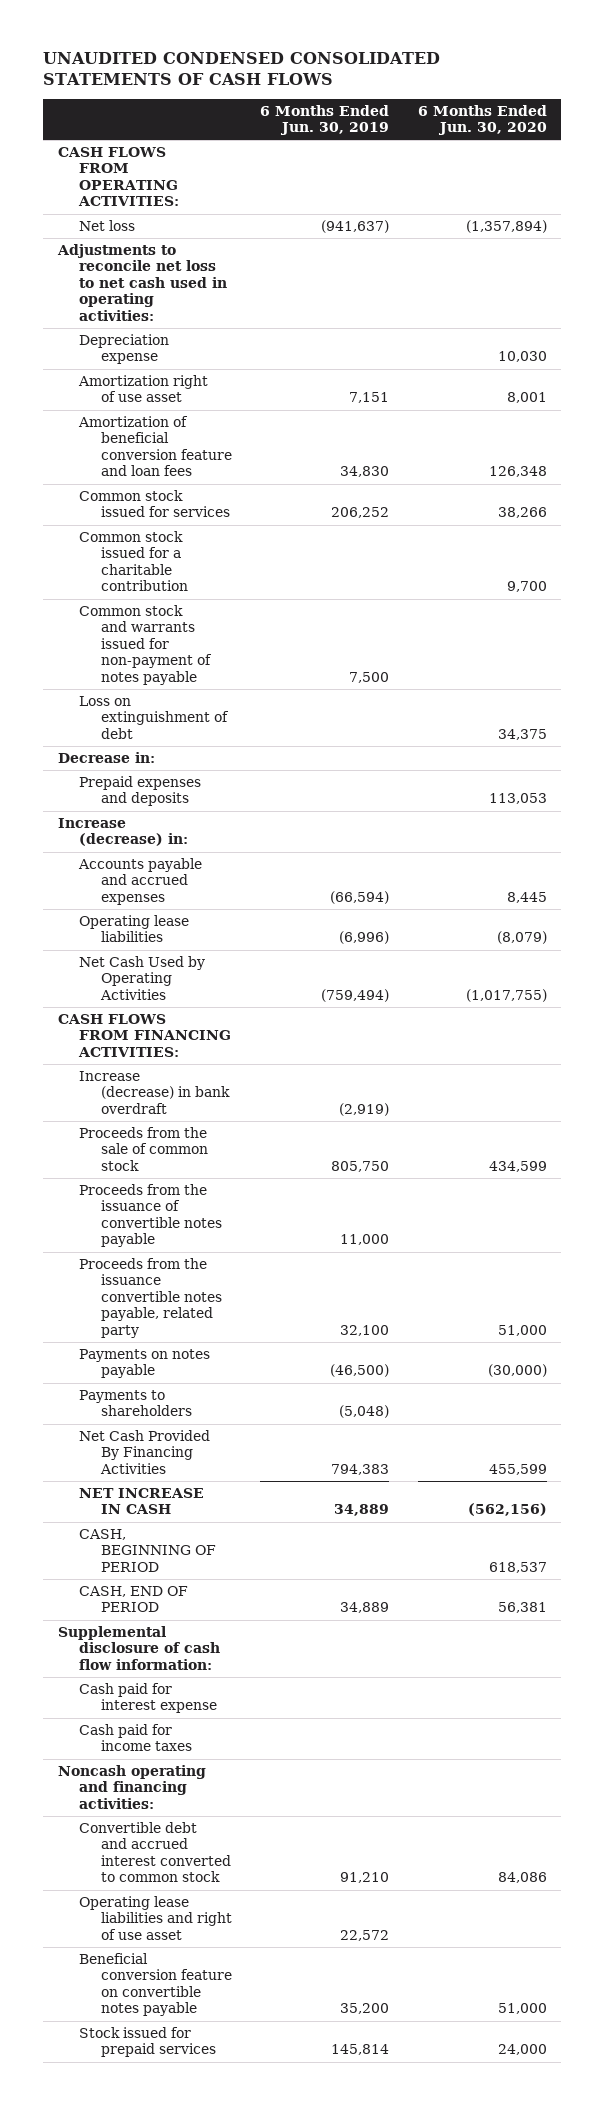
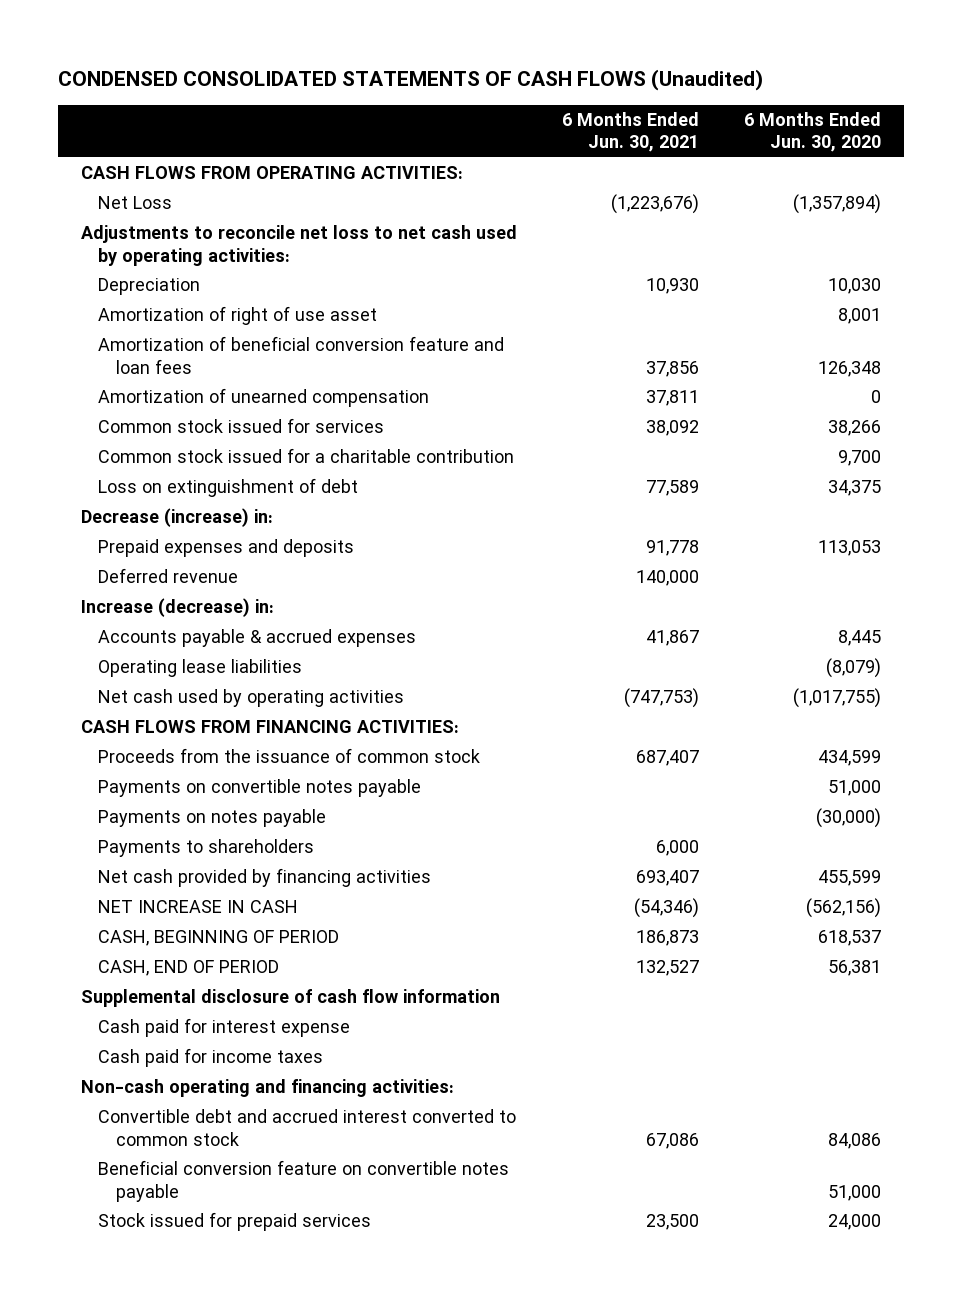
[43,52,441,86] UNAUDITED CONDENSED CONSOLIDATED STATEMENTS OF CASH FLOWS -> [58,69,764,92] CONDENSED CONSOLIDATED STATEMENTS OF CASH FLOWS (Unaudited)
[260,104,390,136] 6 Months Ended Jun. 30, 2019 -> none
none -> [562,112,700,153] 6 Months Ended Jun. 30, 2021
[79,219,136,231] Net loss -> [98,196,173,210] Net Loss
[56,243,228,321] Adjustments to reconcile net loss to net cash used in operating activities: -> [80,225,517,266] Adjustments to reconcile net loss to net cash used by operating activities:
[79,333,170,365] Depreciation expense -> [98,278,201,296] Depreciation
[78,374,209,403] Amortization right of use asset -> [98,306,378,326] Amortization of right of use asset
none -> [98,388,430,408] Amortization of unearned compensation
[79,604,212,685] Common stock and warrants issued for non-payment of notes payable -> none
[57,751,155,763] Decrease in: -> [80,508,273,528] Decrease (increase) in:
none -> [98,568,239,584] Deferred revenue
[78,857,203,905] Accounts payable and accrued expenses -> [98,629,417,648] Accounts payable & accrued expenses
[79,955,206,1000] Net Cash Used by Operating Activities -> [98,689,405,708] Net cash used by operating activities
[79,1070,230,1114] Increase (decrease) in bank overdraft -> none
[79,1183,222,1248] Proceeds from the issuance of convertible notes payable -> none
[79,1257,222,1338] Proceeds from the issuance convertible notes payable, related party -> none
[79,1126,208,1171] Proceeds from the sale of common stock -> [98,748,481,764] Proceeds from the issuance of common stock
none -> [98,779,422,798] Payments on convertible notes payable
[79,1429,211,1474] Net Cash Provided By Financing Activities -> [98,868,432,888] Net cash provided by financing activities
[57,1625,221,1670] Supplemental disclosure of cash flow information: -> [80,989,500,1008] Supplemental disclosure of cash flow information
[57,1764,206,1809] Noncash operating and financing activities: -> [80,1079,454,1098] Non-cash operating and financing activities:
[79,1895,232,1940] Operating lease liabilities and right of use asset -> none

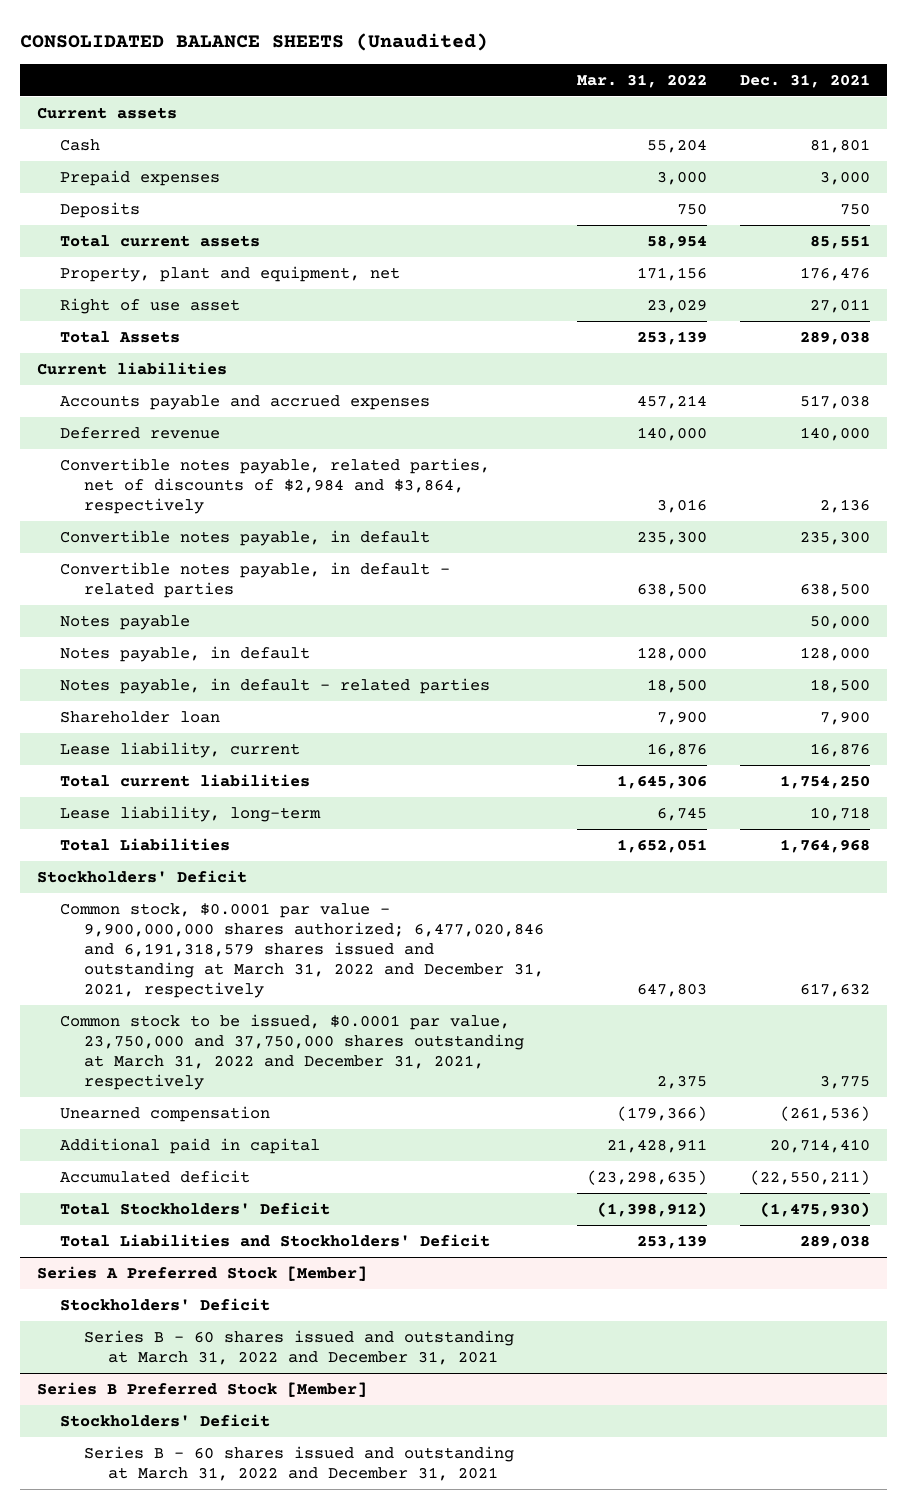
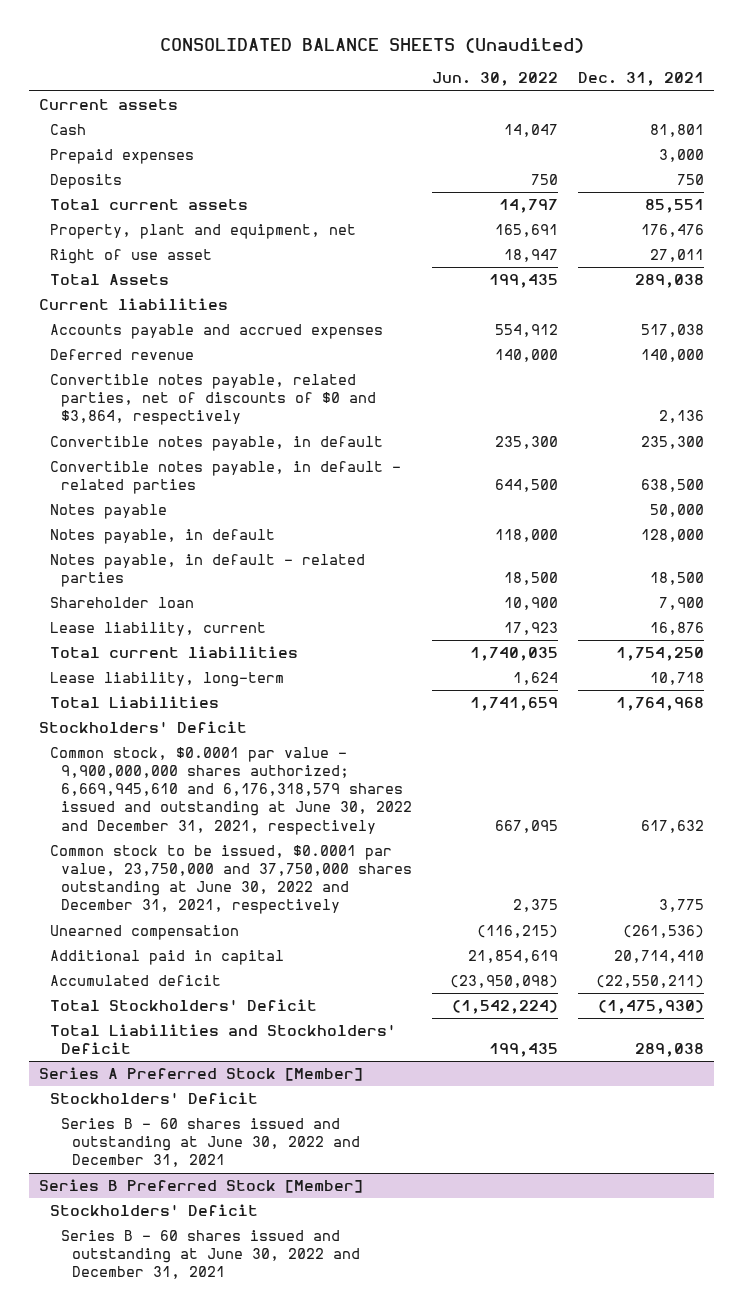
[577,73,708,88] Mar. 31, 2022 -> none
none -> [432,72,559,87] Jun. 30, 2022
[60,457,491,514] Convertible notes payable, related parties, net of discounts of $2,984 and $3,864, respectively -> [50,374,377,426] Convertible notes payable, related parties, net of discounts of $0 and $3,864, respectively
[60,902,544,998] Common stock, $0.0001 par value - 9,900,000,000 shares authorized; 6,477,020,846 and 6,191,318,579 shares issued and outstanding at March 31, 2022 and December 31, 2021, respectively -> [50,747,413,835] Common stock, $0.0001 par value - 9,900,000,000 shares authorized; 6,669,945,610 and 6,176,318,579 shares issued and outstanding at June 30, 2022 and December 31, 2021, respectively
[60,1013,524,1090] Common stock to be issued, $0.0001 par value, 23,750,000 and 37,750,000 shares outstanding at March 31, 2022 and December 31, 2021, respectively -> [50,845,413,915] Common stock to be issued, $0.0001 par value, 23,750,000 and 37,750,000 shares outstanding at June 30, 2022 and December 31, 2021, respectively
[83,1329,514,1365] Series B - 60 shares issued and outstanding at March 31, 2022 and December 31, 2021 -> [61,1118,361,1168] Series B - 60 shares issued and outstanding at June 30, 2022 and December 31, 2021
[83,1445,514,1481] Series B - 60 shares issued and outstanding at March 31, 2022 and December 31, 2021 -> [61,1230,361,1280] Series B - 60 shares issued and outstanding at June 30, 2022 and December 31, 2021

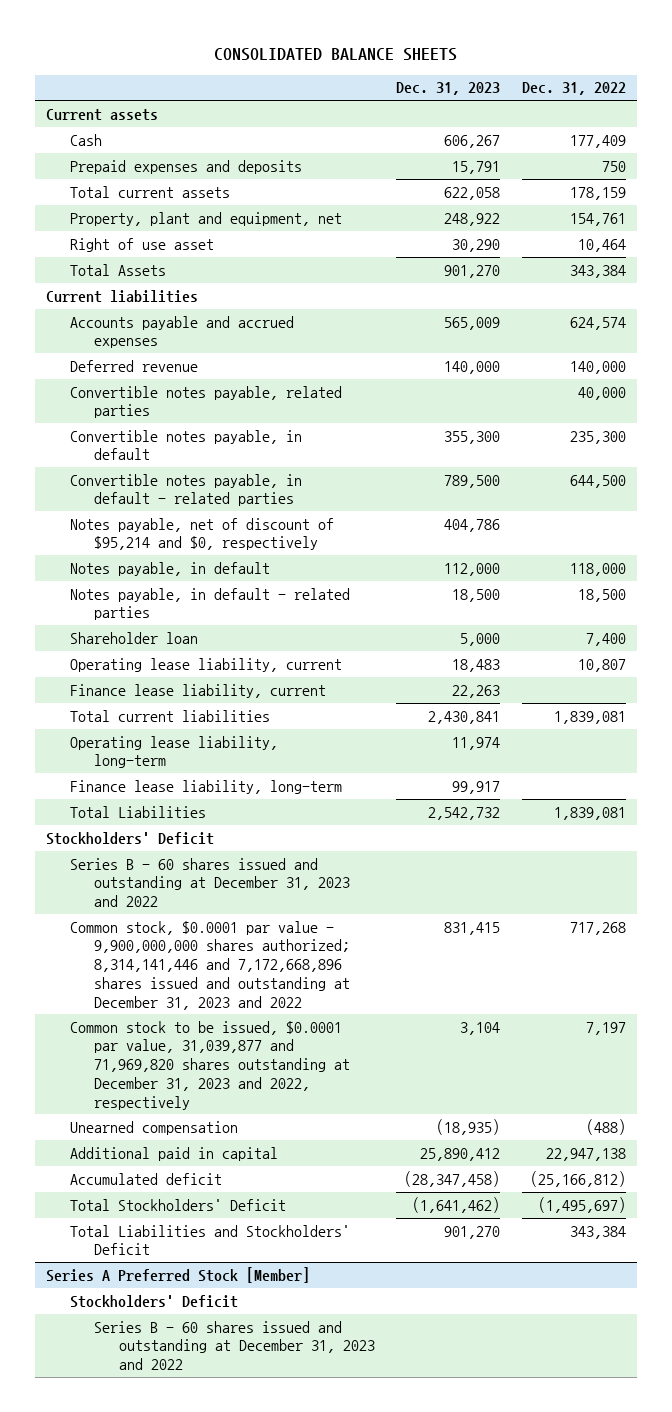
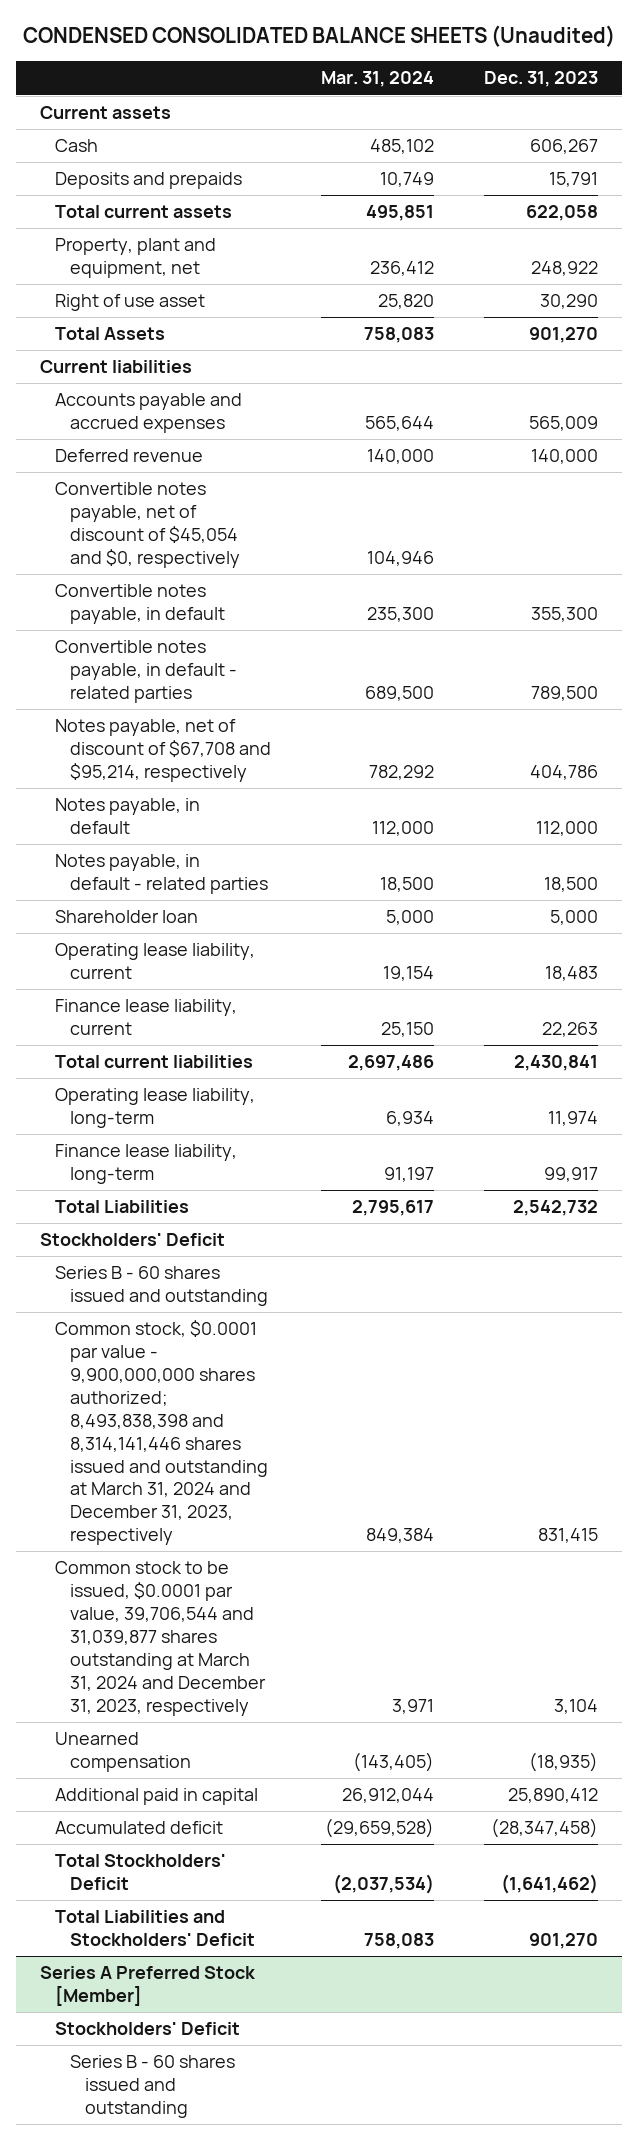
[213,48,457,62] CONSOLIDATED BALANCE SHEETS -> [22,25,615,48] CONDENSED CONSOLIDATED BALANCE SHEETS (Unaudited)
[521,82,626,96] Dec. 31, 2022 -> none
none -> [320,71,434,88] Mar. 31, 2024
[70,159,303,174] Prepaid expenses and deposits -> [55,172,243,190] Deposits and prepaids
[70,385,343,419] Convertible notes payable, related parties -> none
none -> [55,482,241,568] Convertible notes payable, net of discount of $45,054 and $0, respectively
[70,517,335,551] Notes payable, net of discount of $95,214 and $0, respectively -> [55,719,272,782] Notes payable, net of discount of $67,708 and $95,214, respectively
[70,857,351,908] Series B - 60 shares issued and outstanding at December 31, 2023 and 2022 -> [55,1266,269,1307] Series B - 60 shares issued and outstanding
[70,920,351,1010] Common stock, $0.0001 par value - 9,900,000,000 shares authorized; 8,314,141,446 and 7,172,668,896 shares issued and outstanding at December 31, 2023 and 2022 -> [55,1320,269,1546] Common stock, $0.0001 par value - 9,900,000,000 shares authorized; 8,493,838,398 and 8,314,141,446 shares issued and outstanding at March 31, 2024 and December 31, 2023, respectively
[70,1020,351,1110] Common stock to be issued, $0.0001 par value, 31,039,877 and 71,969,820 shares outstanding at December 31, 2023 and 2022, respectively -> [55,1561,267,1716] Common stock to be issued, $0.0001 par value, 39,706,544 and 31,039,877 shares outstanding at March 31, 2024 and December 31, 2023, respectively
[94,1320,375,1371] Series B - 60 shares issued and outstanding at December 31, 2023 and 2022 -> [70,2055,236,2118] Series B - 60 shares issued and outstanding

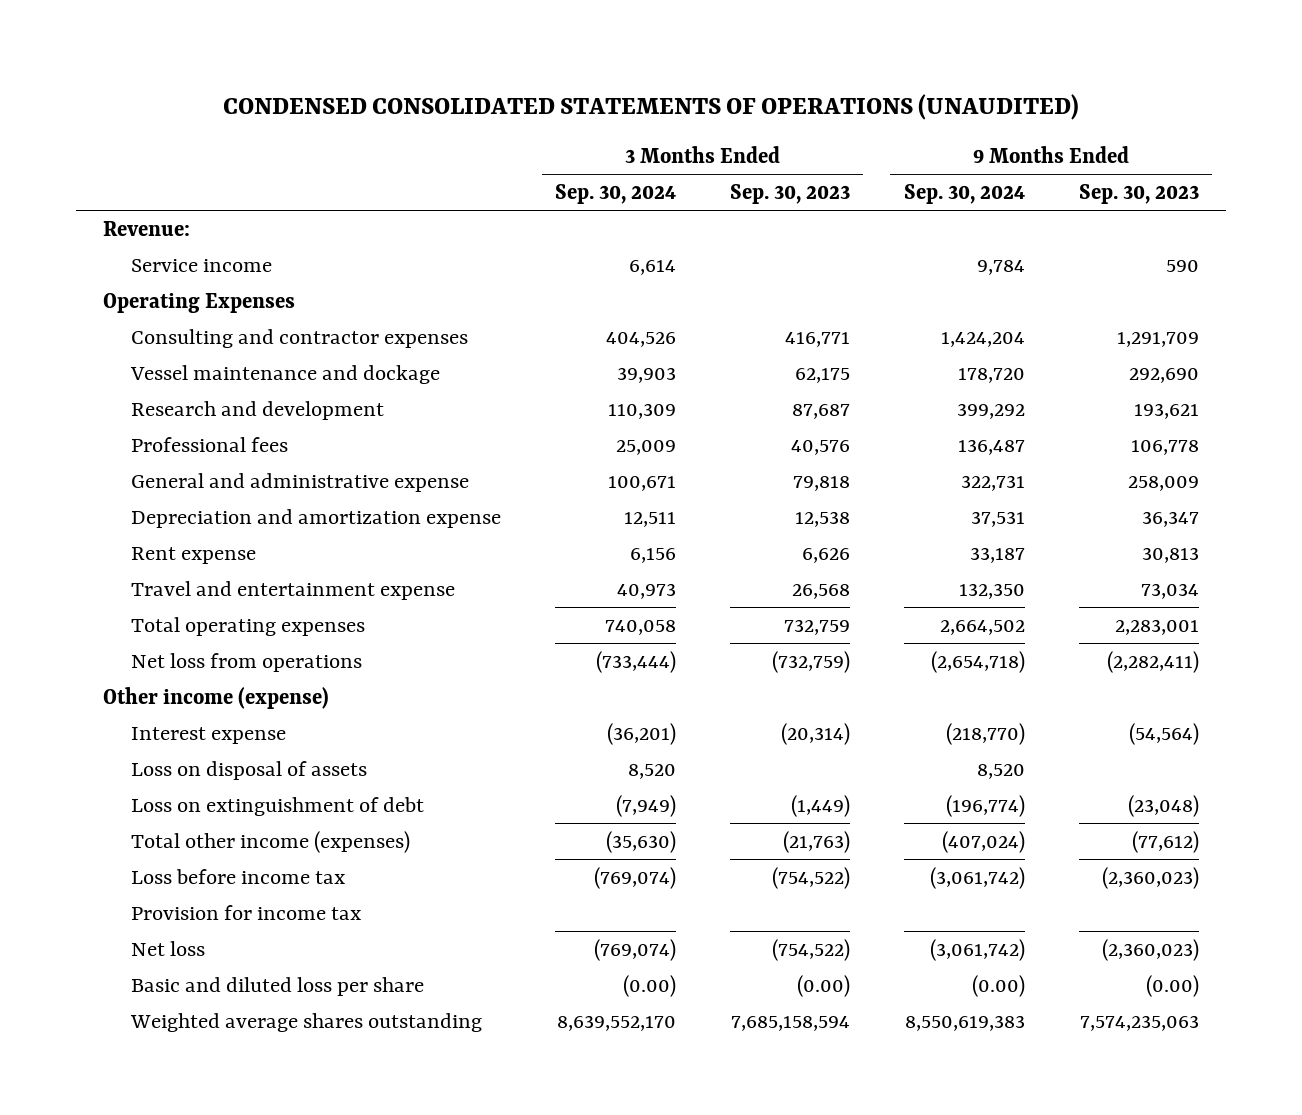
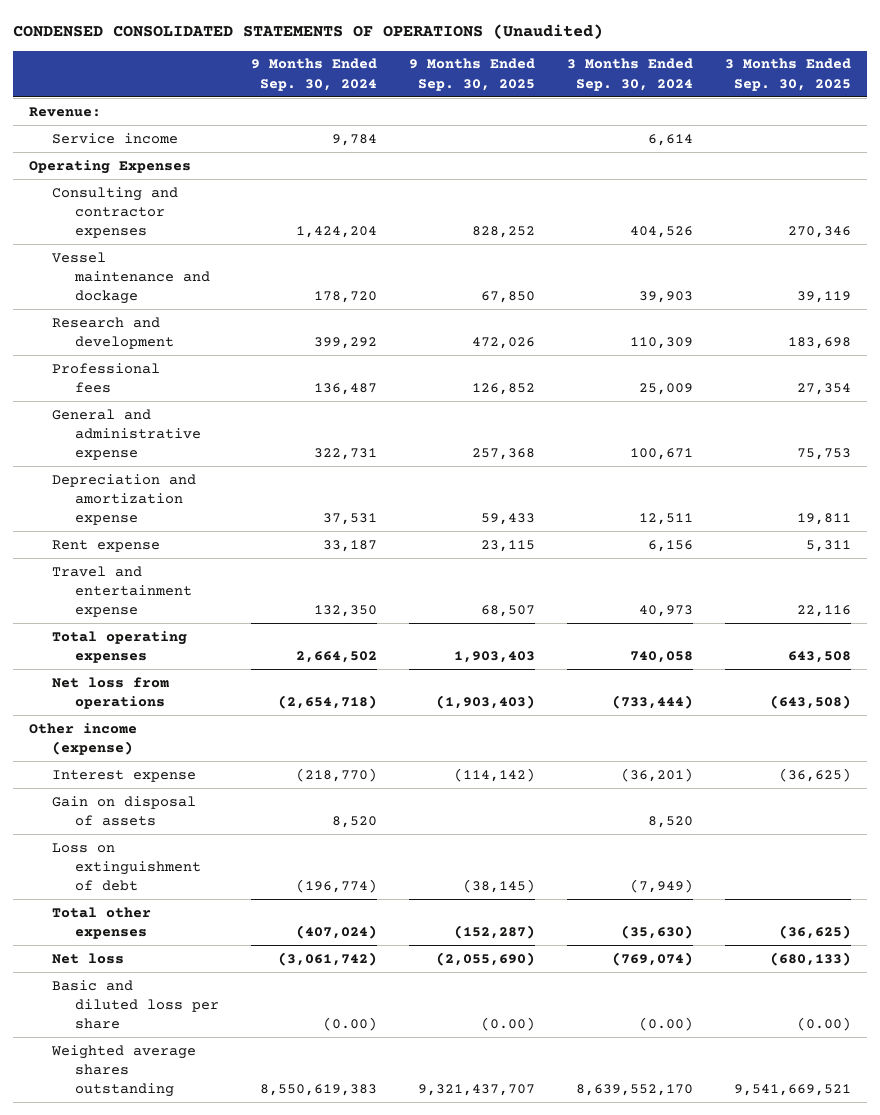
[222,93,1079,120] CONDENSED CONSOLIDATED STATEMENTS OF OPERATIONS (UNAUDITED) -> [13,24,604,40] CONDENSED CONSOLIDATED STATEMENTS OF OPERATIONS (Unaudited)
[730,184,851,205] Sep. 30, 2023 -> none
[1078,184,1199,205] Sep. 30, 2023 -> none
none -> [409,58,536,91] 9 Months Ended Sep. 30, 2025
none -> [725,58,852,91] 3 Months Ended Sep. 30, 2025
[131,761,368,781] Loss on disposal of assets -> [52,795,197,826] Gain on disposal of assets
[131,869,346,885] Loss before income tax -> none
[131,905,362,921] Provision for income tax -> none
[131,831,411,854] Total other income (expenses) -> [52,906,152,939] Total other expenses

